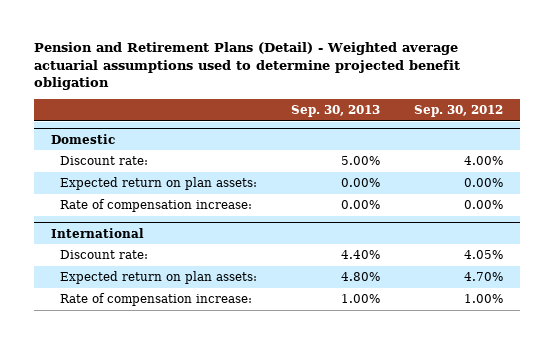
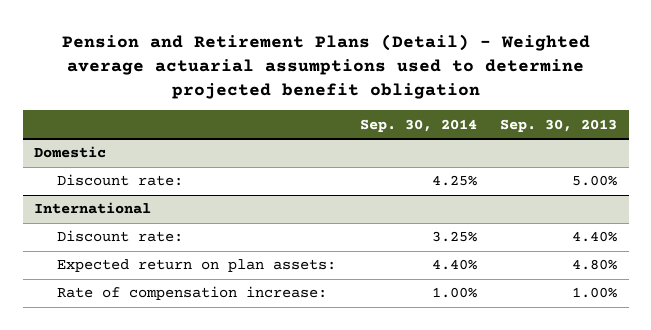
[414,104,504,117] Sep. 30, 2012 -> none
none -> [359,118,477,132] Sep. 30, 2014
[59,177,257,191] Expected return on plan assets: -> none
[59,199,252,213] Rate of compensation increase: -> none

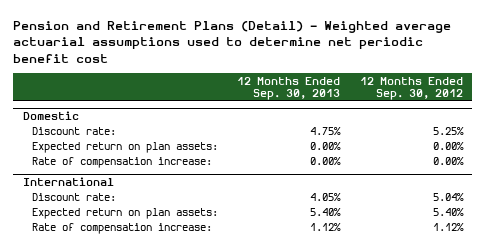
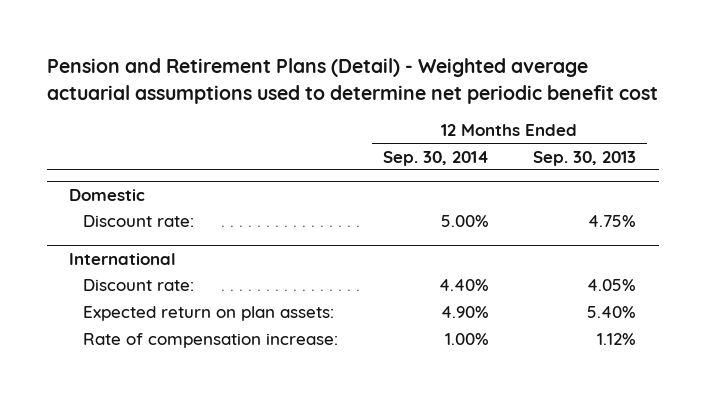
[359,76,463,101] 12 Months Ended Sep. 30, 2012 -> none
none -> [382,150,489,166] Sep. 30, 2014
[32,141,219,153] Expected return on plan assets: -> none
[32,156,213,168] Rate of compensation increase: -> none

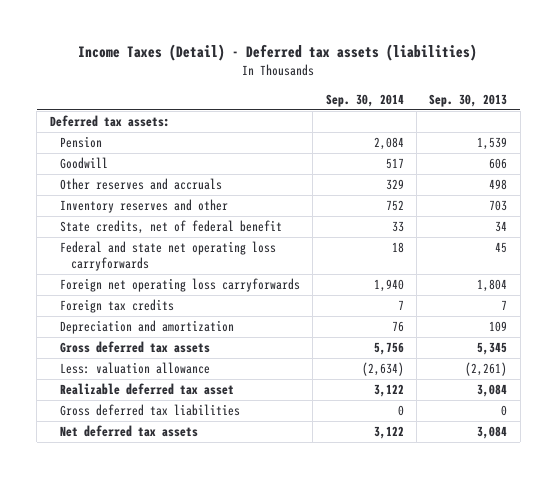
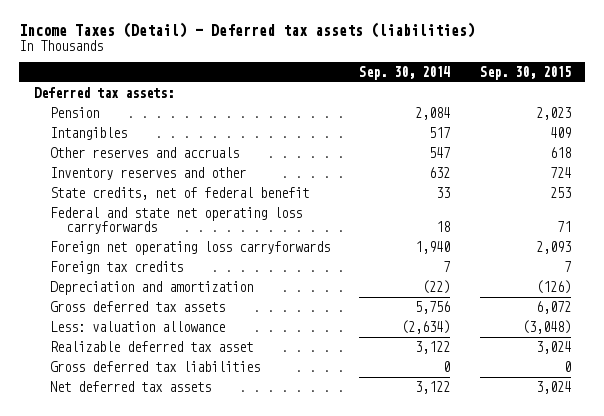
[429,93,508,107] Sep. 30, 2013 -> none
none -> [479,65,571,80] Sep. 30, 2015
[60,157,109,170] Goodwill -> [49,127,127,141] Intangibles
[385,179,404,191] 329 -> [429,147,451,159] 547
[385,200,404,212] 752 -> [429,167,451,179] 632
[391,321,404,333] 76 -> [422,280,451,295] (22)

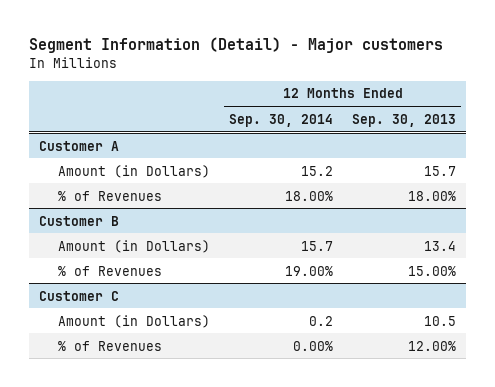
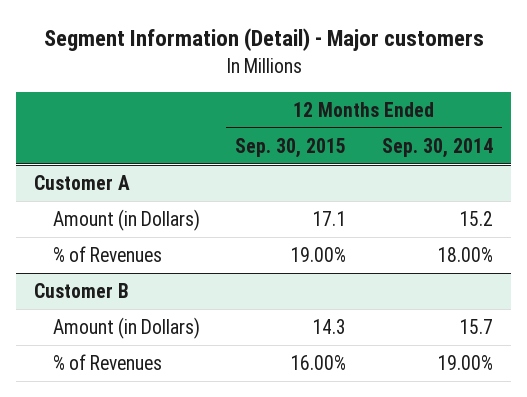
[352,113,457,127] Sep. 30, 2013 -> none
none -> [235,137,347,158] Sep. 30, 2015
[38,290,119,301] Customer C -> none
[57,314,210,328] Amount (in Dollars) -> none
[57,340,162,351] % of Revenues -> none

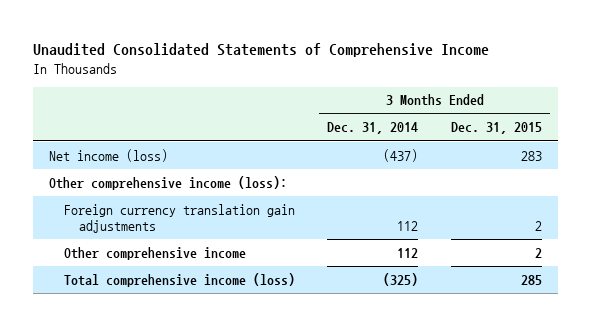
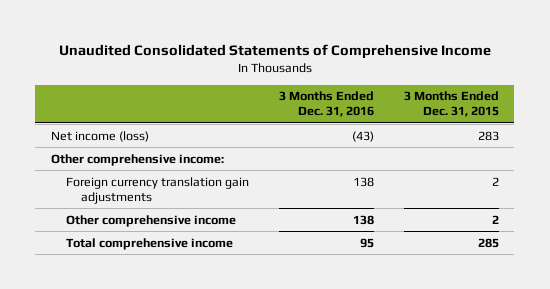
[327,122,419,135] Dec. 31, 2014 -> none
none -> [278,91,374,118] 3 Months Ended Dec. 31, 2016
[49,175,288,190] Other comprehensive income (loss): -> [50,153,224,166] Other comprehensive income:
[63,272,295,287] Total comprehensive income (loss) -> [65,237,233,250] Total comprehensive income

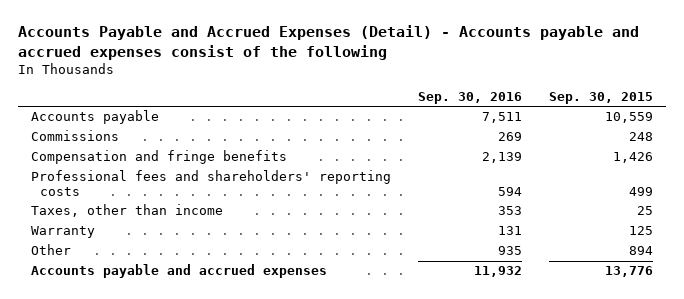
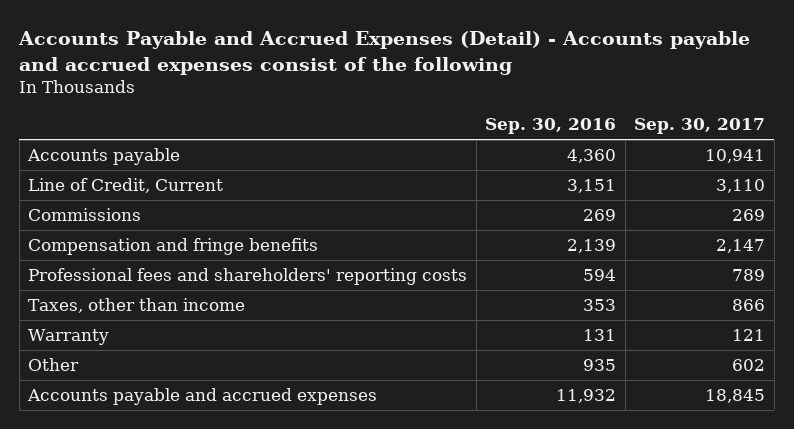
[548,92,653,105] Sep. 30, 2015 -> none
none -> [634,118,766,135] Sep. 30, 2017
[481,112,522,124] 7,511 -> [567,148,617,163] 4,360
none -> [28,177,224,193] Line of Credit, Current

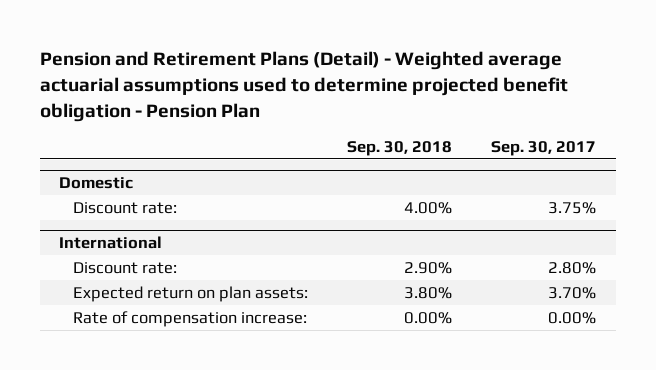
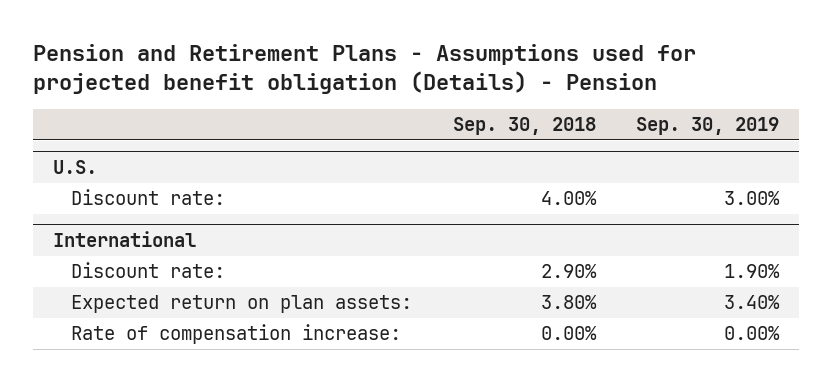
[39,51,568,122] Pension and Retirement Plans (Detail) - Weighted average actuarial assumptions used to determine projected benefit obligation - Pension Plan -> [32,44,696,95] Pension and Retirement Plans - Assumptions used for projected benefit obligation (Details) - Pension
[491,140,597,156] Sep. 30, 2017 -> none
none -> [635,116,779,135] Sep. 30, 2019
[59,177,134,190] Domestic -> [52,160,97,175] U.S.

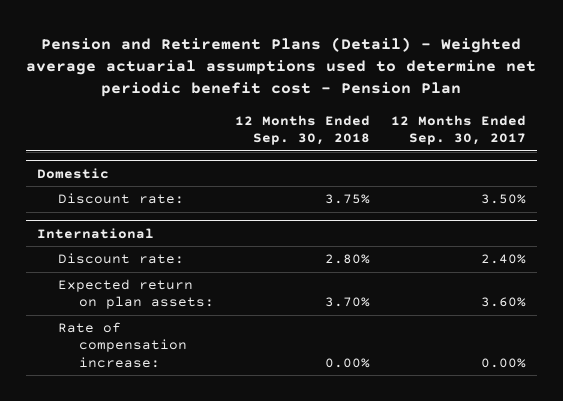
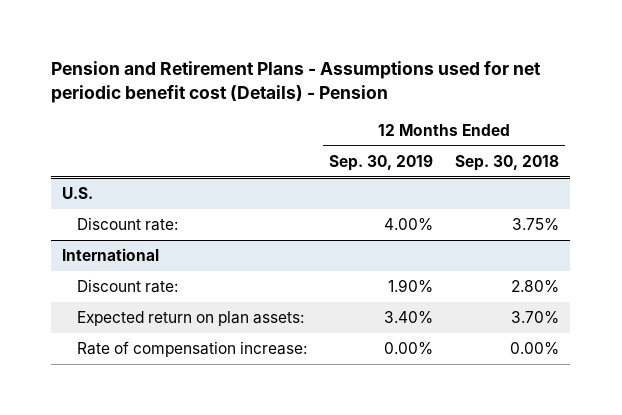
[26,36,537,98] Pension and Retirement Plans (Detail) - Weighted average actuarial assumptions used to determine net periodic benefit cost - Pension Plan -> [51,61,542,104] Pension and Retirement Plans - Assumptions used for net periodic benefit cost (Details) - Pension
[391,114,527,146] 12 Months Ended Sep. 30, 2017 -> none
none -> [328,154,433,171] Sep. 30, 2019
[36,167,109,179] Domestic -> [62,187,94,200] U.S.

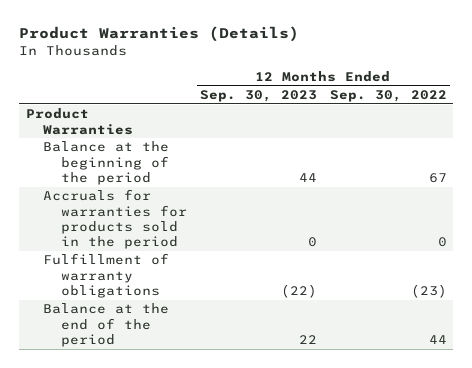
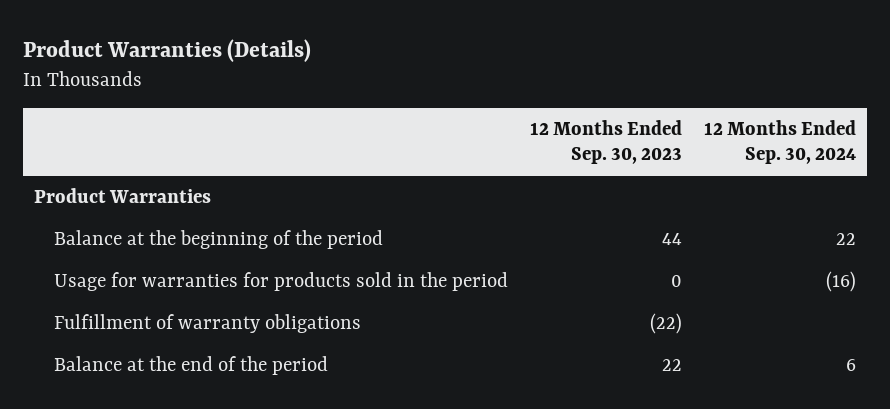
[329,89,447,102] Sep. 30, 2022 -> none
none -> [704,119,857,165] 12 Months Ended Sep. 30, 2024
[43,189,188,249] Accruals for warranties for products sold in the period -> [54,271,509,291] Usage for warranties for products sold in the period

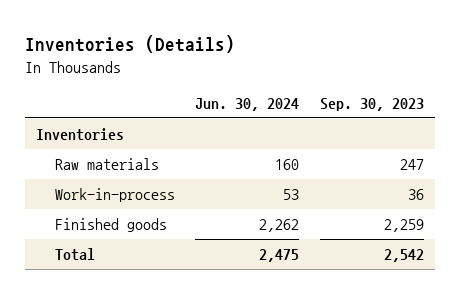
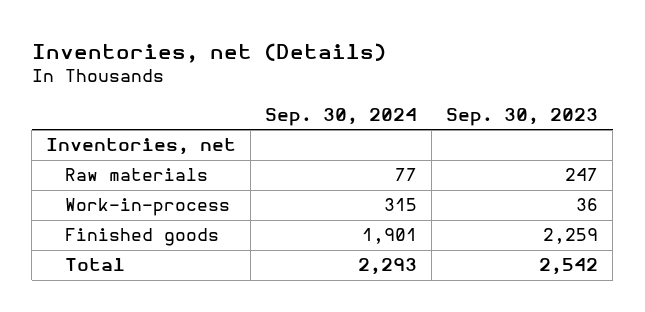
[25,35,236,54] Inventories (Details) -> [31,42,386,63] Inventories, net (Details)
[195,97,300,111] Jun. 30, 2024 -> none
none -> [265,107,418,126] Sep. 30, 2024
[35,128,124,142] Inventories -> [46,138,237,156] Inventories, net

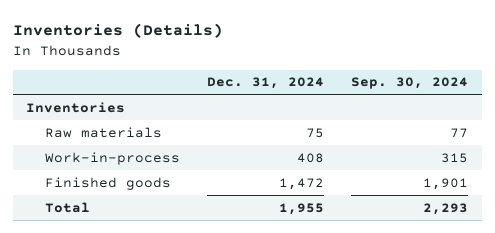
[31,42,386,63] Inventories, net (Details) -> [12,23,223,39] Inventories (Details)
[446,107,599,126] Sep. 30, 2023 -> none
none -> [207,77,325,90] Dec. 31, 2024
[46,138,237,156] Inventories, net -> [26,101,126,113] Inventories

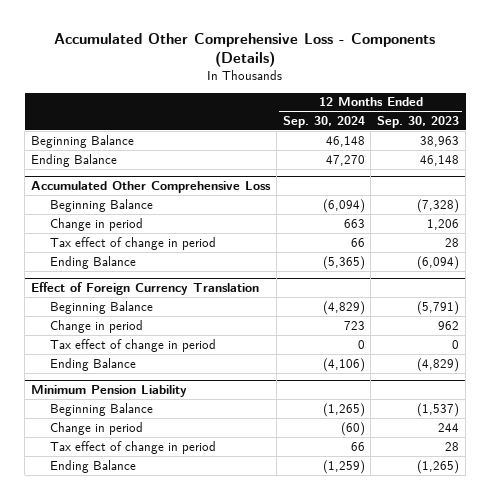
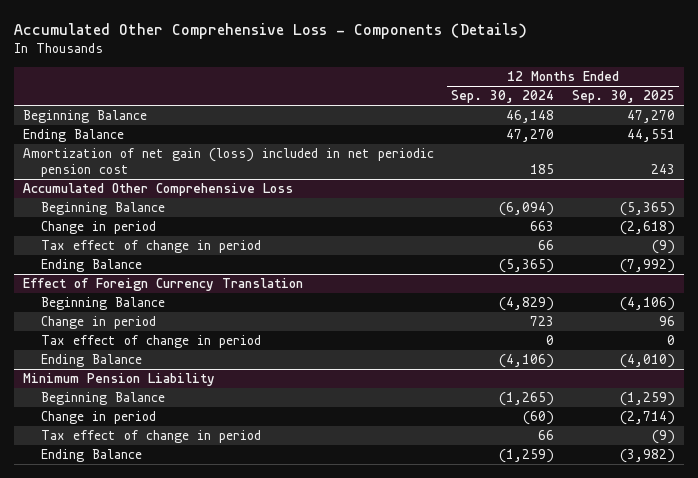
[377,116,460,129] Sep. 30, 2023 -> none
none -> [571,90,675,104] Sep. 30, 2025
none -> [22,148,434,177] Amortization of net gain (loss) included in net periodic pension cost

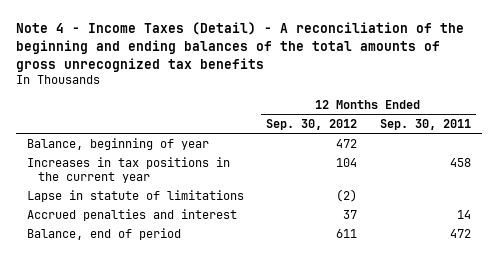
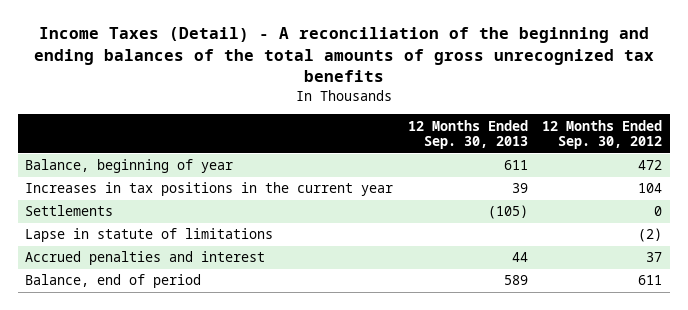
[15,22,464,72] Note 4 - Income Taxes (Detail) - A reconciliation of the beginning and ending balances of the total amounts of gross unrecognized tax benefits -> [33,27,654,83] Income Taxes (Detail) - A reconciliation of the beginning and ending balances of the total amounts of gross unrecognized tax benefits
[379,118,471,130] Sep. 30, 2011 -> none
none -> [407,119,528,150] 12 Months Ended Sep. 30, 2013
none -> [25,205,114,217] Settlements

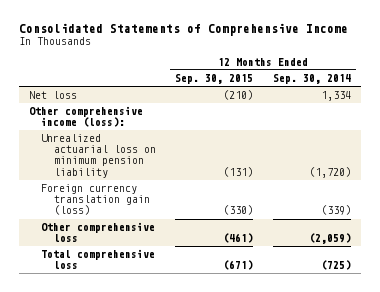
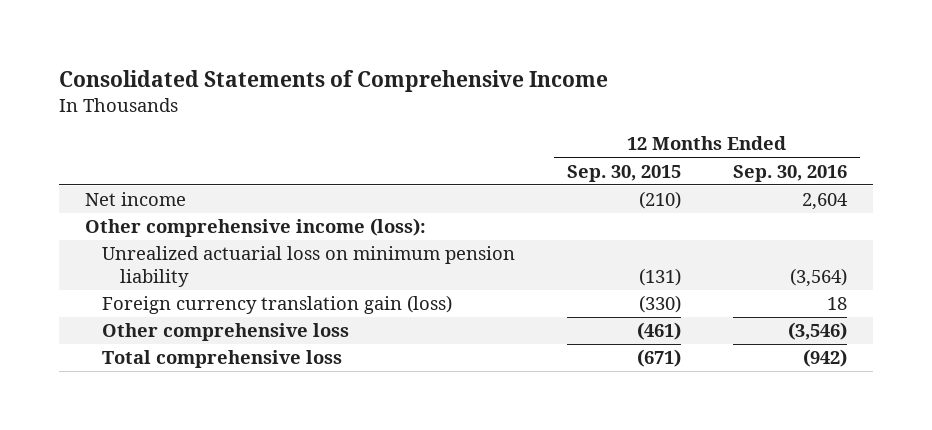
[273,74,352,85] Sep. 30, 2014 -> none
none -> [732,164,847,182] Sep. 30, 2016
[29,91,78,100] Net loss -> [84,192,186,207] Net income

